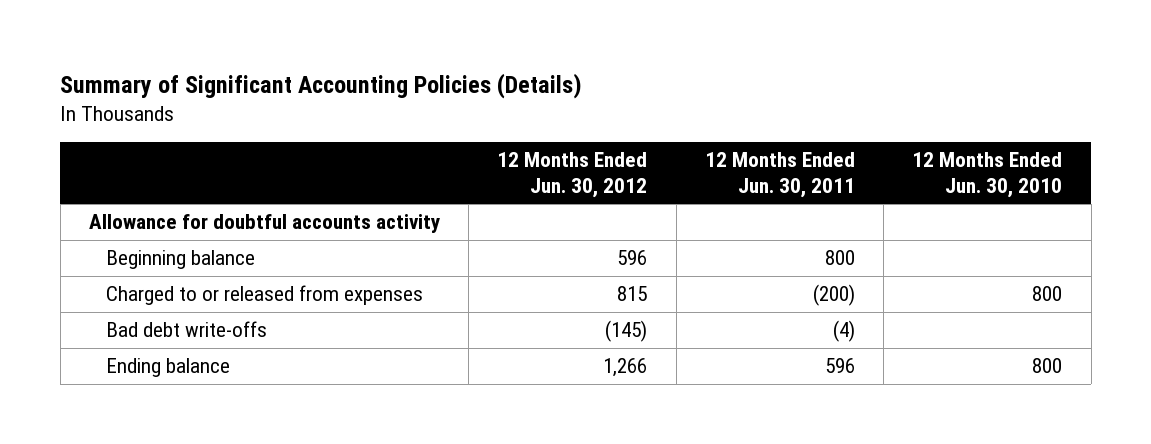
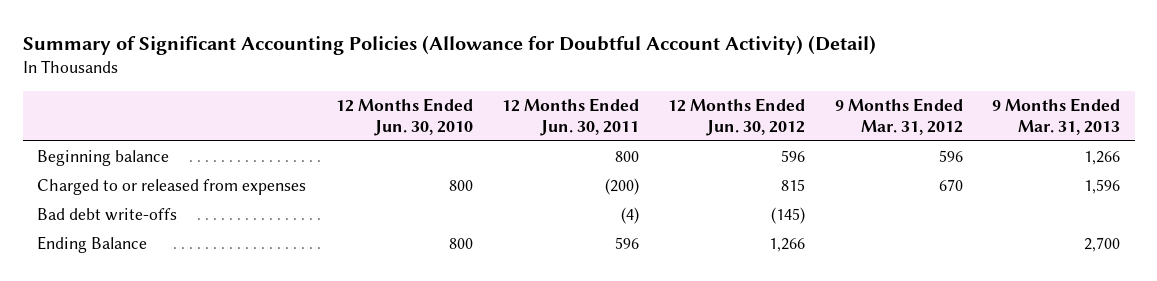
[60,72,583,99] Summary of Significant Accounting Policies (Details) -> [22,34,876,55] Summary of Significant Accounting Policies (Allowance for Doubtful Account Activity) (Detail)
none -> [834,97,963,135] 9 Months Ended Mar. 31, 2012
none -> [992,97,1121,135] 9 Months Ended Mar. 31, 2013
[88,214,440,234] Allowance for doubtful accounts activity -> none
[105,358,230,378] Ending balance -> [37,236,148,254] Ending Balance

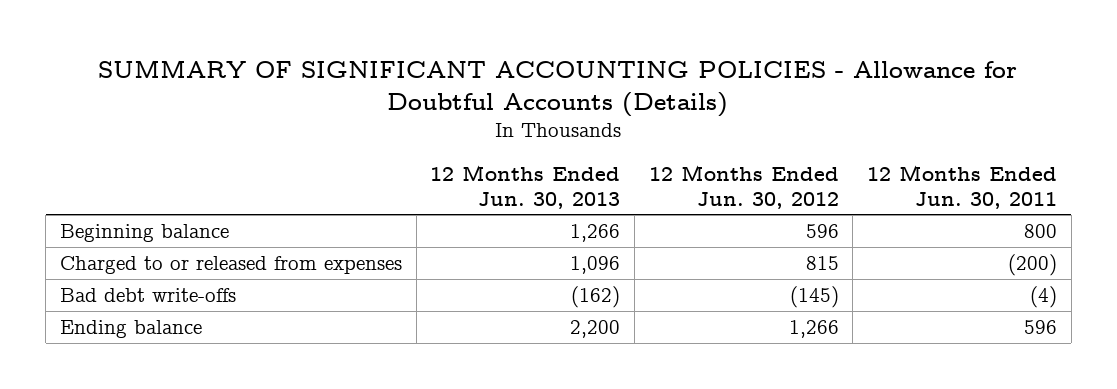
[22,34,876,55] Summary of Significant Accounting Policies (Allowance for Doubtful Account Activity) (Detail) -> [98,59,1018,117] SUMMARY OF SIGNIFICANT ACCOUNTING POLICIES - Allowance for Doubtful Accounts (Details)
[335,97,473,136] 12 Months Ended Jun. 30, 2010 -> none
[834,97,963,135] 9 Months Ended Mar. 31, 2012 -> none
[992,97,1121,135] 9 Months Ended Mar. 31, 2013 -> none
none -> [430,164,621,209] 12 Months Ended Jun. 30, 2013
[37,236,148,254] Ending Balance -> [59,320,202,339] Ending balance

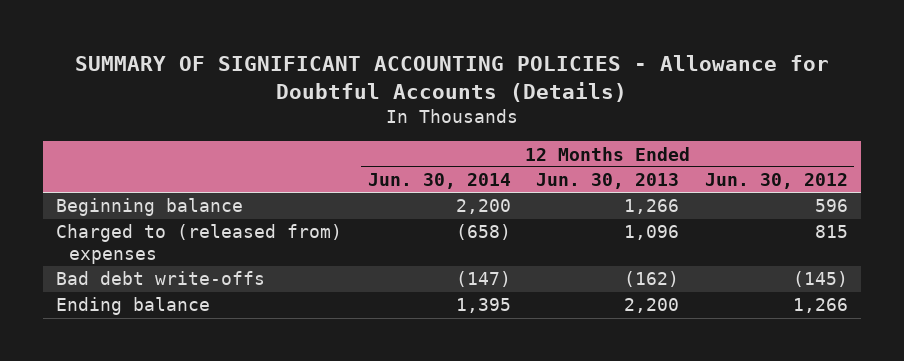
[866,164,1057,209] 12 Months Ended Jun. 30, 2011 -> none
none -> [367,173,511,190] Jun. 30, 2014
[59,256,402,275] Charged to or released from expenses -> [55,224,342,264] Charged to (released from) expenses

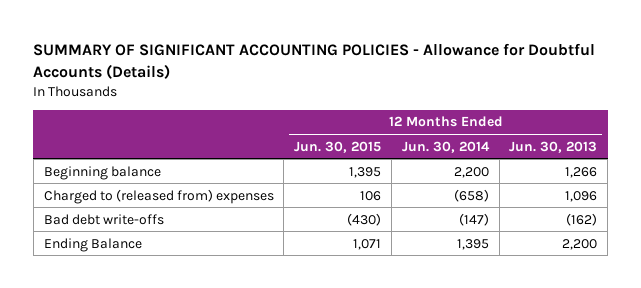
[705,173,849,190] Jun. 30, 2012 -> none
none -> [294,140,382,153] Jun. 30, 2015
[55,297,210,316] Ending balance -> [43,237,142,252] Ending Balance

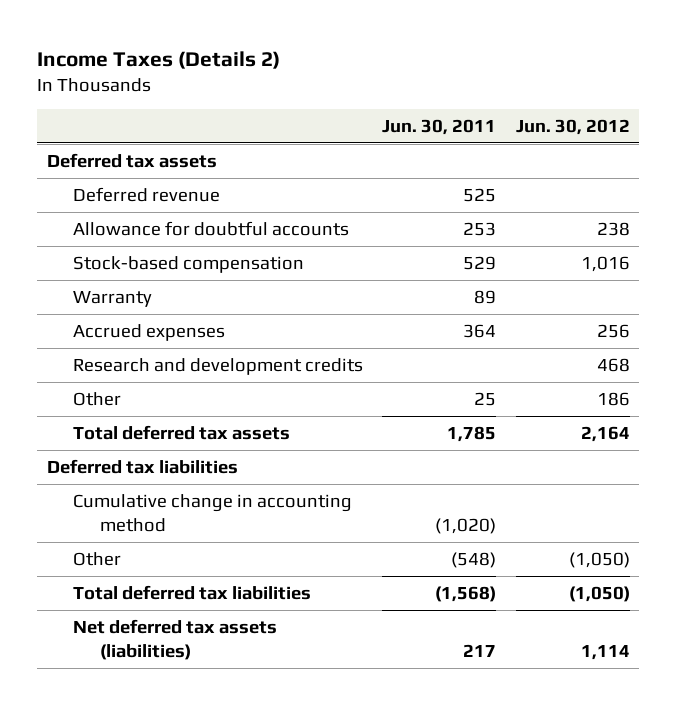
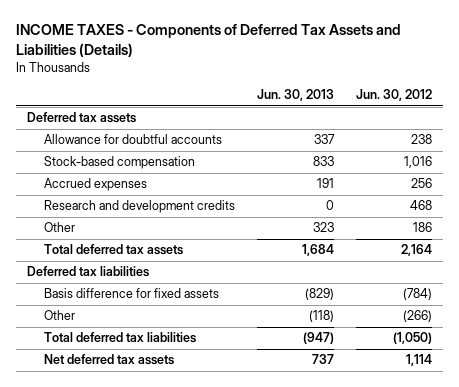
[37,50,281,69] Income Taxes (Details 2) -> [15,24,401,57] INCOME TAXES - Components of Deferred Tax Assets and Liabilities (Details)
[382,119,497,136] Jun. 30, 2011 -> none
none -> [257,89,335,102] Jun. 30, 2013
[73,186,221,202] Deferred revenue -> none
[73,290,153,307] Warranty -> none
[73,493,353,532] Cumulative change in accounting method -> none
none -> [44,288,220,299] Basis difference for fixed assets
[568,551,630,568] (1,050) -> [402,310,432,323] (266)
[73,618,278,660] Net deferred tax assets (liabilities) -> [44,354,175,366] Net deferred tax assets

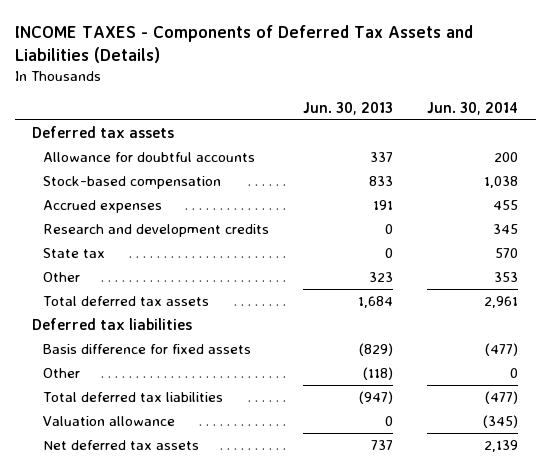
[355,89,432,102] Jun. 30, 2012 -> none
none -> [427,101,519,115] Jun. 30, 2014
none -> [43,248,106,259] State tax
none -> [43,416,176,427] Valuation allowance

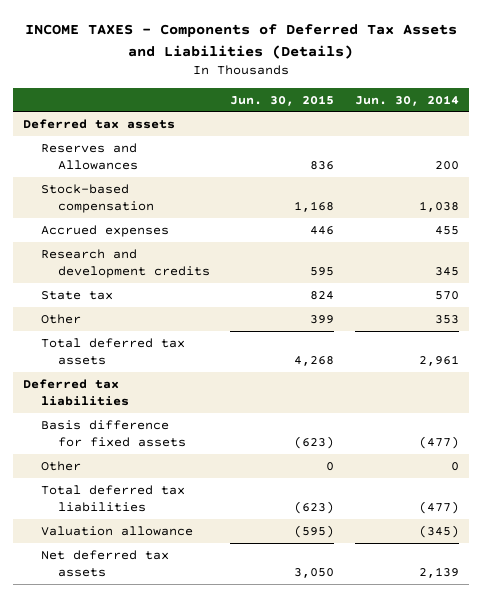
[303,101,394,115] Jun. 30, 2013 -> none
none -> [230,94,335,106] Jun. 30, 2015
[43,152,256,163] Allowance for doubtful accounts -> [40,142,138,171] Reserves and Allowances

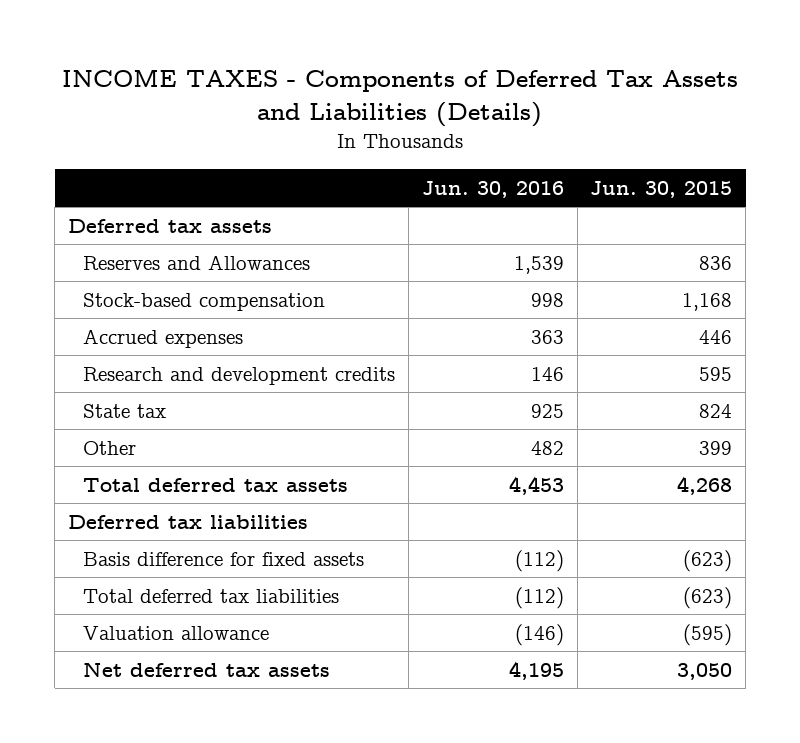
[354,94,459,106] Jun. 30, 2014 -> none
none -> [421,180,564,198] Jun. 30, 2016
[40,460,81,471] Other -> none

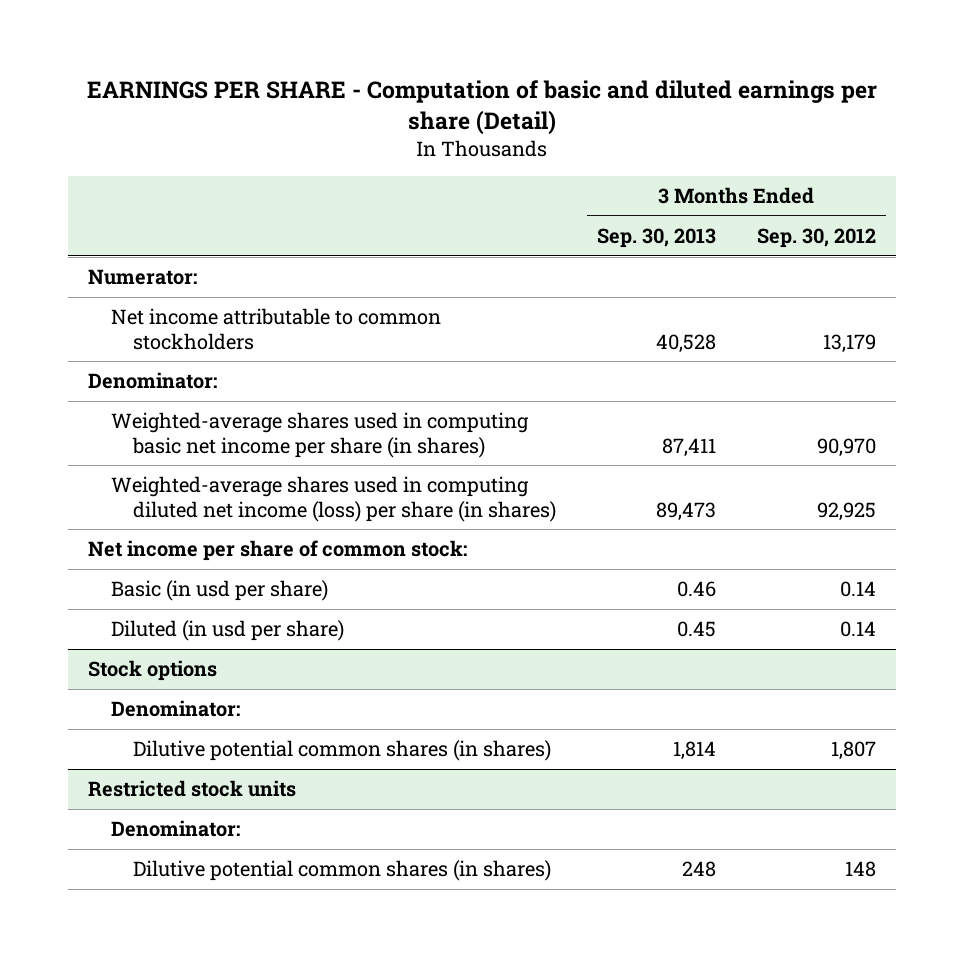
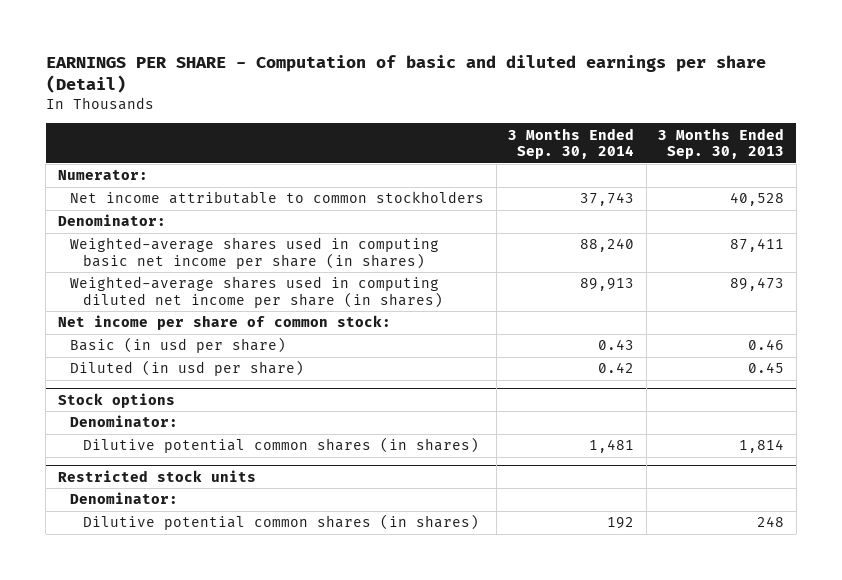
[756,228,876,249] Sep. 30, 2012 -> none
none -> [508,127,635,160] 3 Months Ended Sep. 30, 2014
[110,476,556,522] Weighted-average shares used in computing diluted net income (loss) per share (in shares) -> [70,276,443,308] Weighted-average shares used in computing diluted net income per share (in shares)

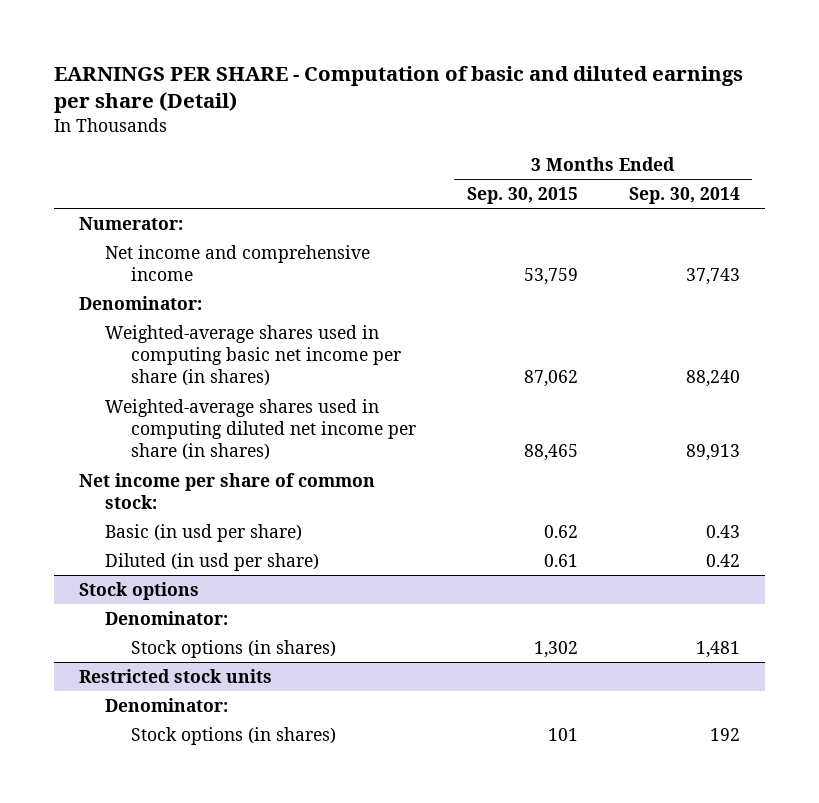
[658,127,785,160] 3 Months Ended Sep. 30, 2013 -> none
none -> [466,186,578,204] Sep. 30, 2015
[70,191,485,205] Net income attributable to common stockholders -> [105,244,371,282] Net income and comprehensive income
[82,437,479,454] Dilutive potential common shares (in shares) -> [131,639,337,658] Stock options (in shares)
[82,514,479,531] Dilutive potential common shares (in shares) -> [131,726,337,745] Stock options (in shares)

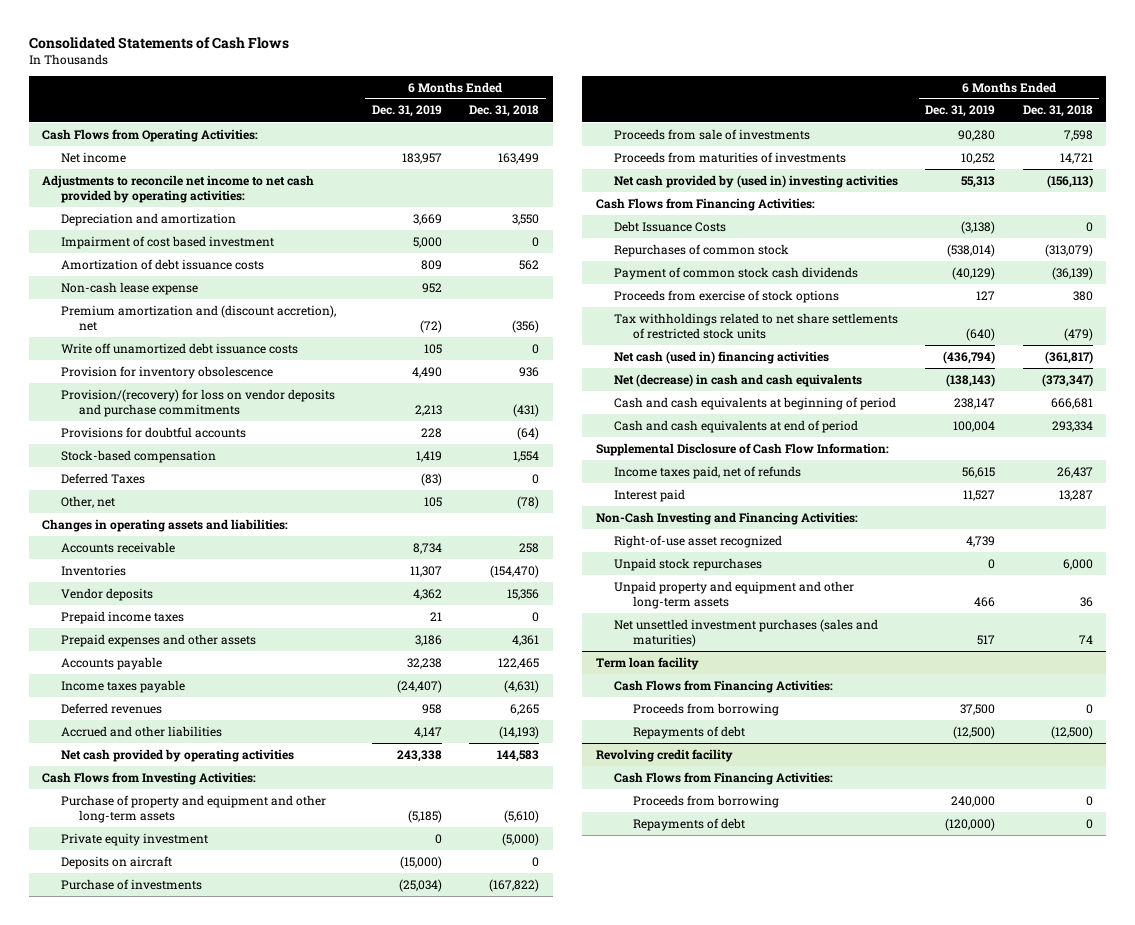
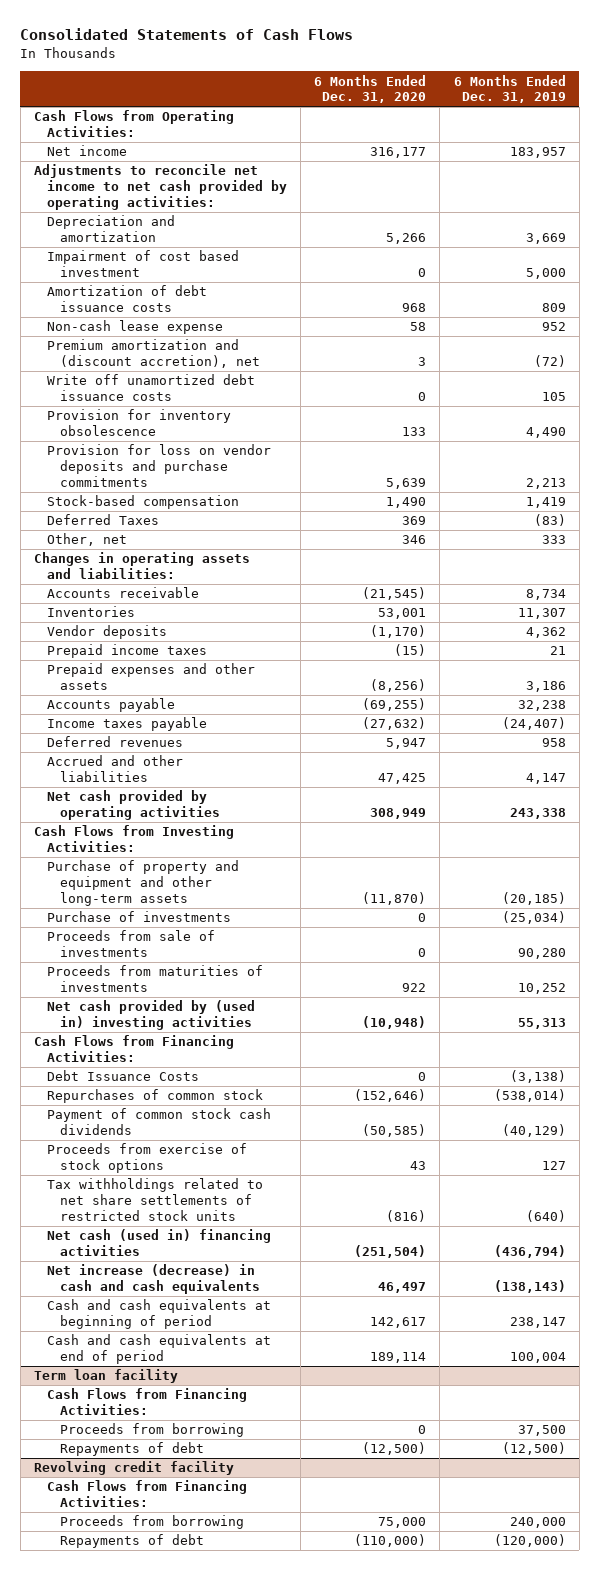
[468,105,539,118] Dec. 31, 2018 -> none
none -> [314,74,427,104] 6 Months Ended Dec. 31, 2020
[60,426,246,438] Provisions for doubtful accounts -> none
[60,388,335,417] Provision/(recovery) for loss on vendor deposits and purchase commitments -> [46,444,271,487] Provision for loss on vendor deposits and purchase commitments
[423,496,442,507] 105 -> [541,535,566,545] 333
[60,832,208,846] Private equity investment -> none
[60,855,172,869] Deposits on aircraft -> none
[407,809,442,823] (5,185) -> [501,891,566,905] (20,185)
[614,373,863,387] Net (decrease) in cash and cash equivalents -> [46,1264,261,1295] Net increase (decrease) in cash and cash equivalents
[596,442,890,456] Supplemental Disclosure of Cash Flow Information: -> none
[614,465,802,479] Income taxes paid, net of refunds -> none
[614,488,686,502] Interest paid -> none
[596,511,859,525] Non-Cash Investing and Financing Activities: -> none
[614,534,783,548] Right-of-use asset recognized -> none
[614,557,763,571] Unpaid stock repurchases -> none
[614,580,855,609] Unpaid property and equipment and other long-term assets -> none
[614,618,879,647] Net unsettled investment purchases (sales and maturities) -> none

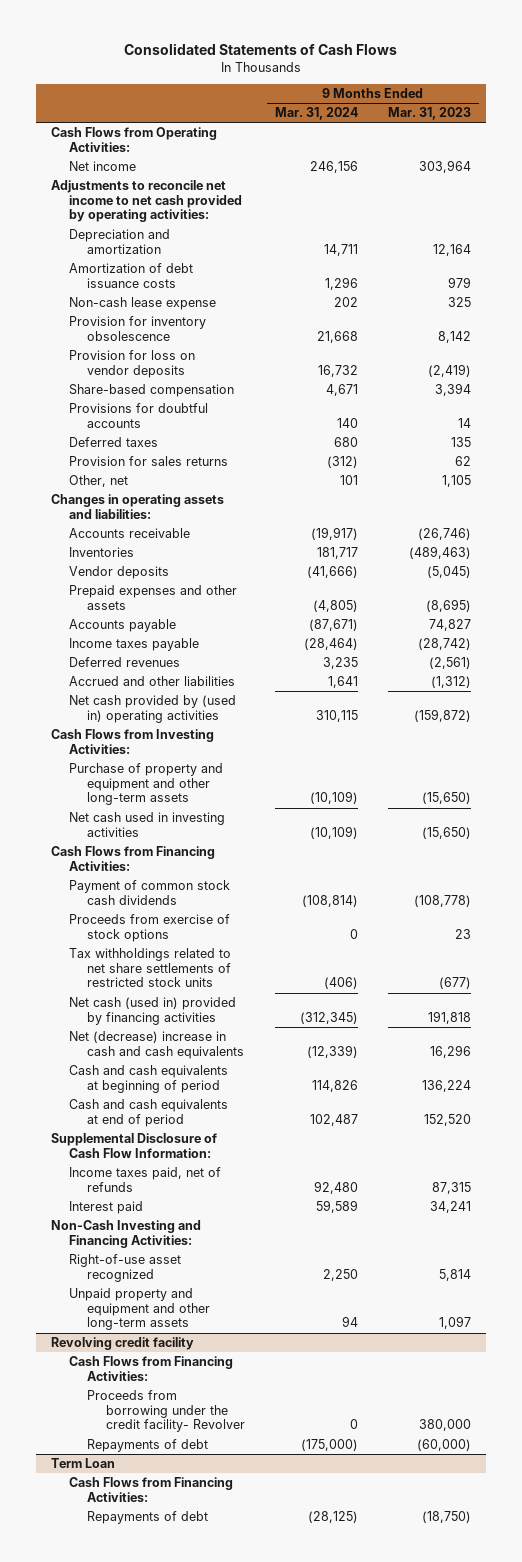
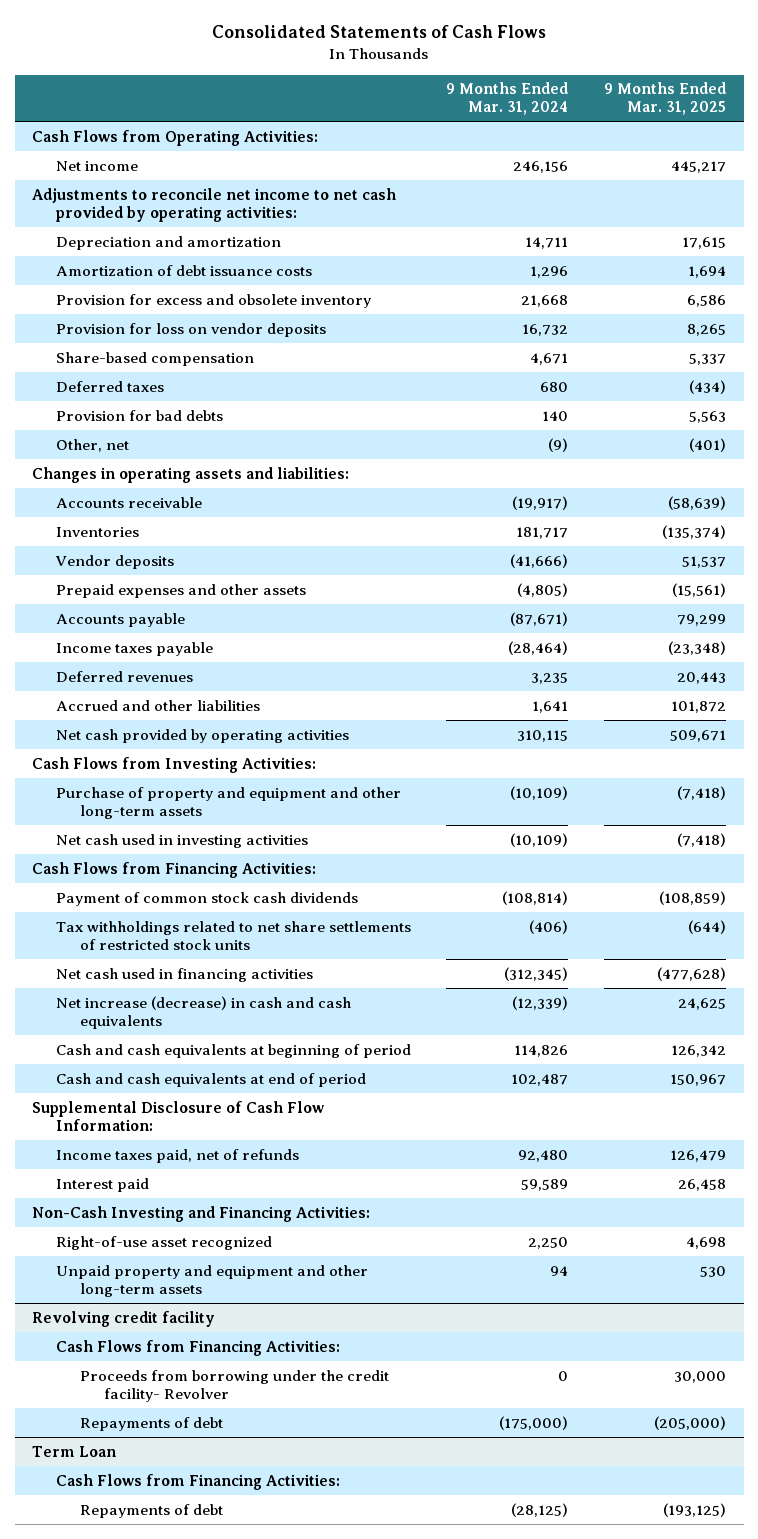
[388,107,472,121] Mar. 31, 2023 -> none
none -> [603,82,726,116] 9 Months Ended Mar. 31, 2025
[69,297,217,311] Non-cash lease expense -> none
[69,316,207,341] Provision for inventory obsolescence -> [56,293,372,308] Provision for excess and obsolete inventory
[69,403,209,428] Provisions for doubtful accounts -> none
[69,456,229,467] Provision for sales returns -> [56,409,224,421] Provision for bad debts
[326,456,358,469] (312) -> [542,410,569,421] 140
[339,475,358,486] 101 -> [548,437,569,452] (9)
[69,695,237,723] Net cash provided by (used in) operating activities -> [56,728,350,743] Net cash provided by operating activities
[69,914,231,942] Proceeds from exercise of stock options -> none
[69,997,237,1025] Net cash (used in) provided by financing activities -> [56,967,314,982] Net cash used in financing activities
[69,1031,245,1059] Net (decrease) increase in cash and cash equivalents -> [56,995,352,1029] Net increase (decrease) in cash and cash equivalents

